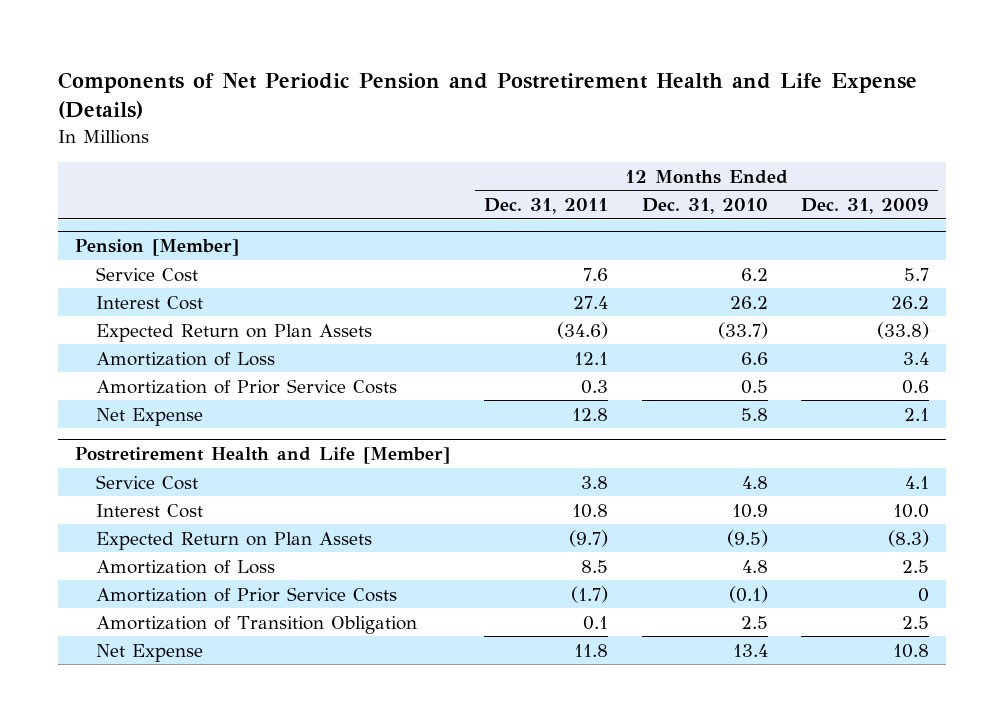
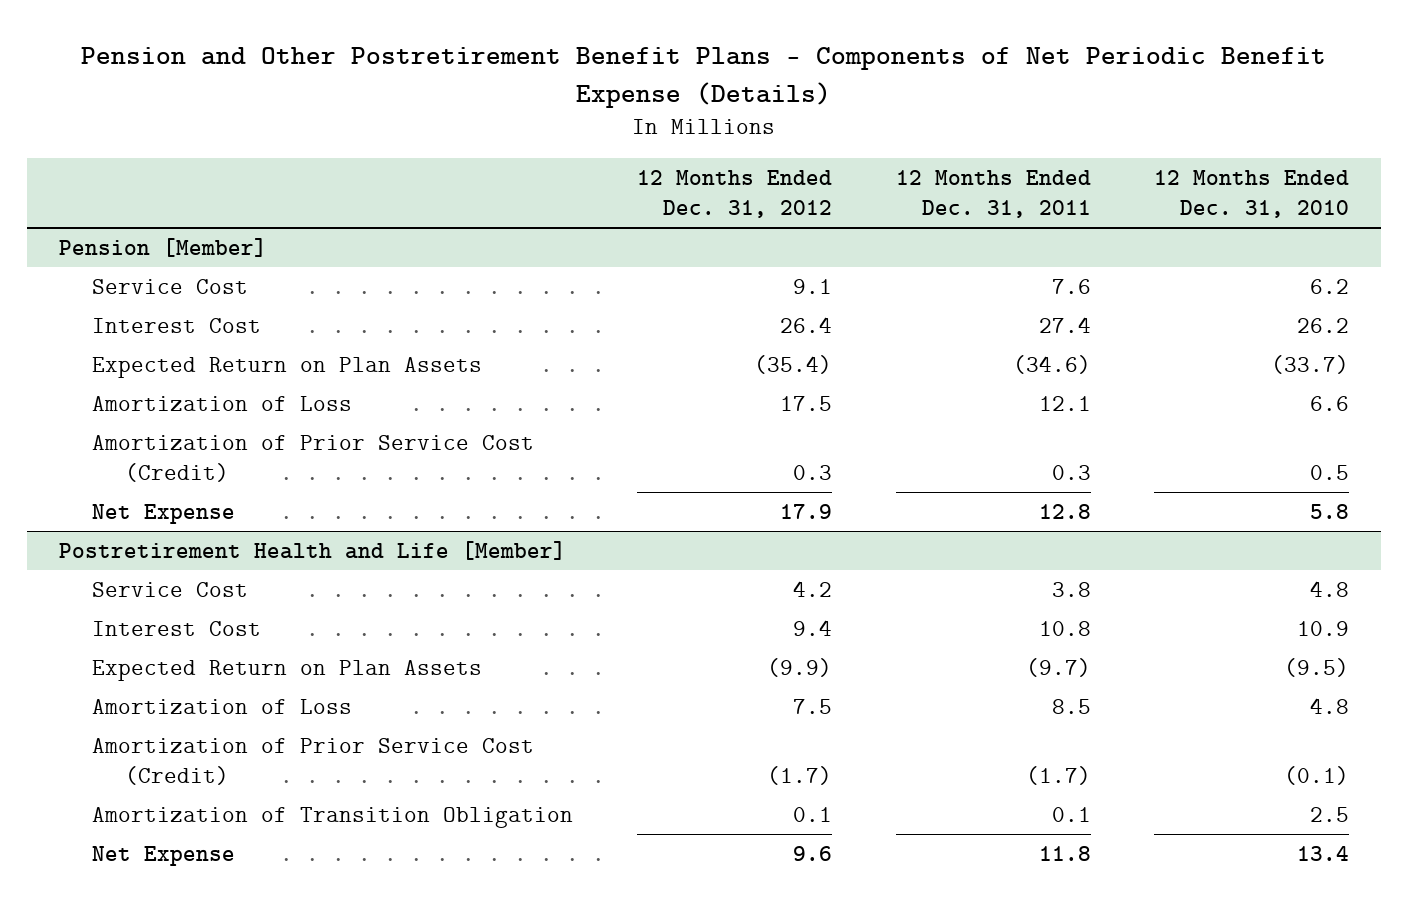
[58,71,918,120] Components of Net Periodic Pension and Postretirement Health and Life Expense (Details) -> [81,47,1327,108] Pension and Other Postretirement Benefit Plans - Components of Net Periodic Benefit Expense (Details)
[801,198,930,215] Dec. 31, 2009 -> none
none -> [636,169,832,218] 12 Months Ended Dec. 31, 2012
[96,378,398,394] Amortization of Prior Service Costs -> [92,434,535,483] Amortization of Prior Service Cost (Credit)
[96,586,398,602] Amortization of Prior Service Costs -> [92,737,535,786] Amortization of Prior Service Cost (Credit)

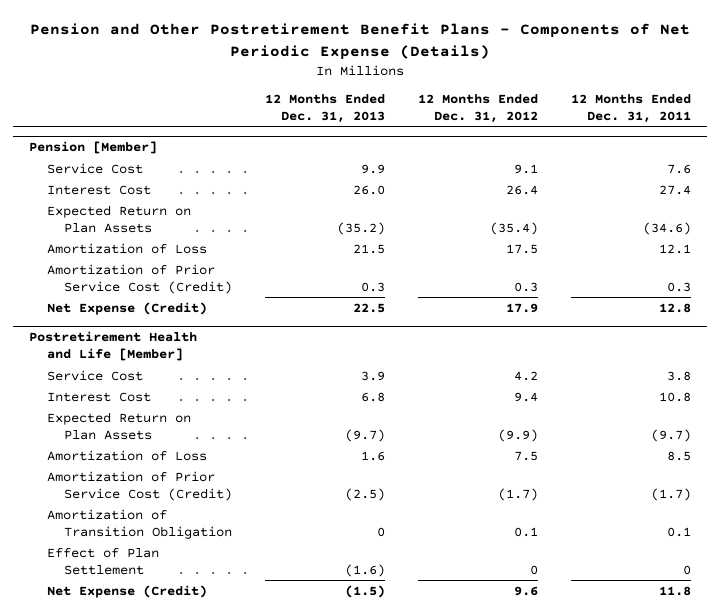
[81,47,1327,108] Pension and Other Postretirement Benefit Plans - Components of Net Periodic Benefit Expense (Details) -> [30,23,691,60] Pension and Other Postretirement Benefit Plans - Components of Net Periodic Expense (Details)
[1154,169,1350,218] 12 Months Ended Dec. 31, 2010 -> none
none -> [265,94,386,124] 12 Months Ended Dec. 31, 2013
[92,503,236,524] Net Expense -> [46,301,207,315] Net Expense (Credit)
none -> [46,547,159,575] Effect of Plan Settlement
[92,845,236,866] Net Expense -> [46,584,207,598] Net Expense (Credit)

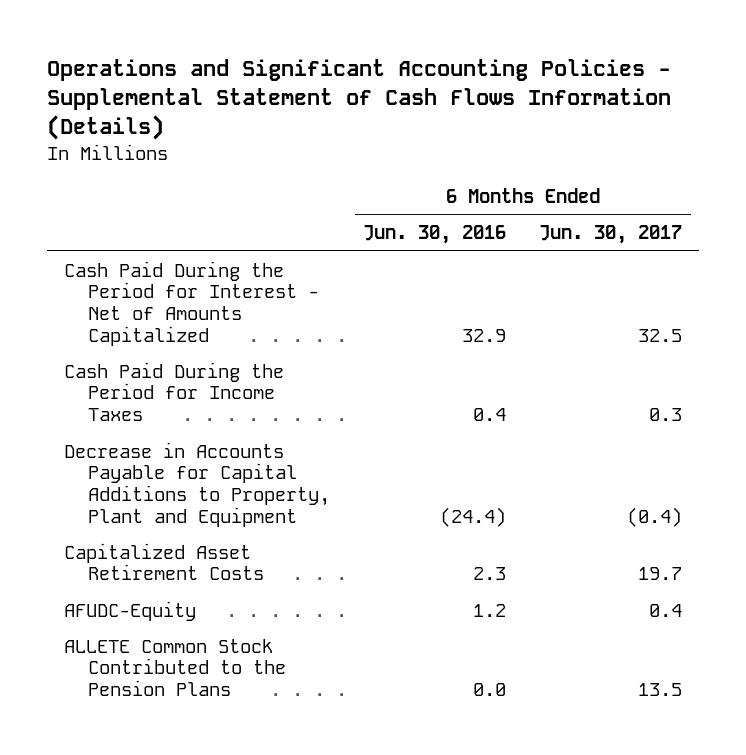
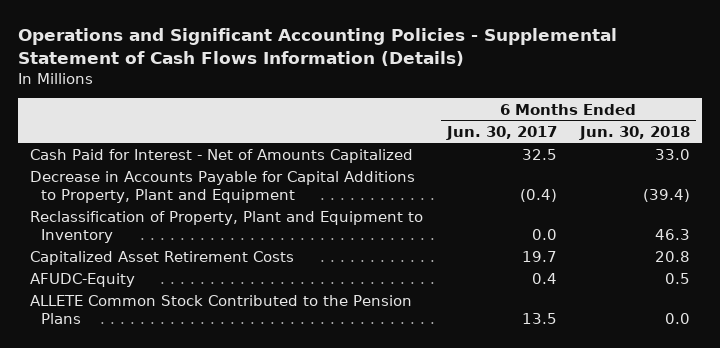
[363,225,507,245] Jun. 30, 2016 -> none
none -> [579,125,691,140] Jun. 30, 2018
[63,361,284,422] Cash Paid During the Period for Income Taxes -> none
[63,260,319,346] Cash Paid During the Period for Interest - Net of Amounts Capitalized -> [30,149,414,164] Cash Paid for Interest - Net of Amounts Capitalized
none -> [30,211,424,244] Reclassification of Property, Plant and Equipment to Inventory

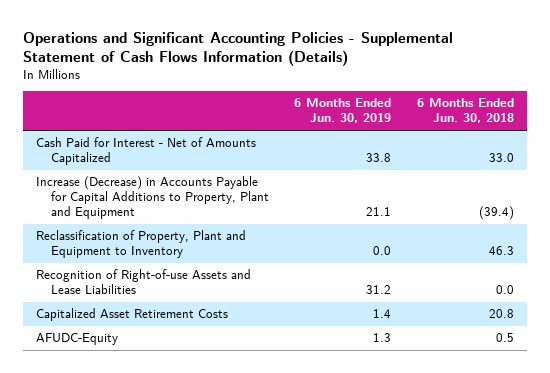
[445,125,557,140] Jun. 30, 2017 -> none
none -> [294,98,392,124] 6 Months Ended Jun. 30, 2019
[30,171,416,204] Decrease in Accounts Payable for Capital Additions to Property, Plant and Equipment -> [36,176,269,220] Increase (Decrease) in Accounts Payable for Capital Additions to Property, Plant and Equipment
none -> [36,269,252,295] Recognition of Right-of-use Assets and Lease Liabilities
[30,295,413,325] ALLETE Common Stock Contributed to the Pension Plans -> none

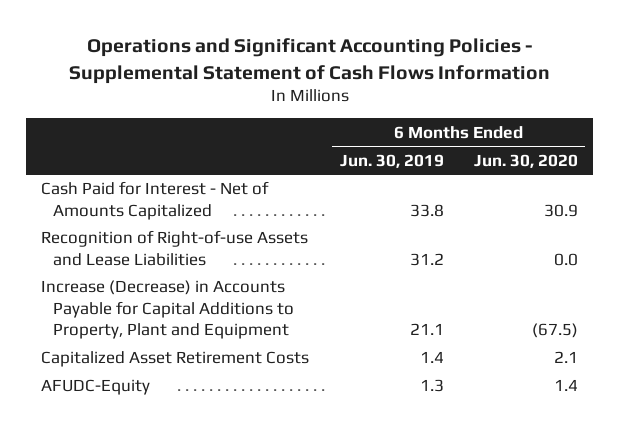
[23,31,454,66] Operations and Significant Accounting Policies - Supplemental Statement of Cash Flows Information (Details) -> [68,38,550,84] Operations and Significant Accounting Policies - Supplemental Statement of Cash Flows Information
[416,98,514,124] 6 Months Ended Jun. 30, 2018 -> none
none -> [473,153,578,168] Jun. 30, 2020
[36,230,247,259] Reclassification of Property, Plant and Equipment to Inventory -> none
[36,176,269,220] Increase (Decrease) in Accounts Payable for Capital Additions to Property, Plant and Equipment -> [41,280,295,340] Increase (Decrease) in Accounts Payable for Capital Additions to Property, Plant and Equipment

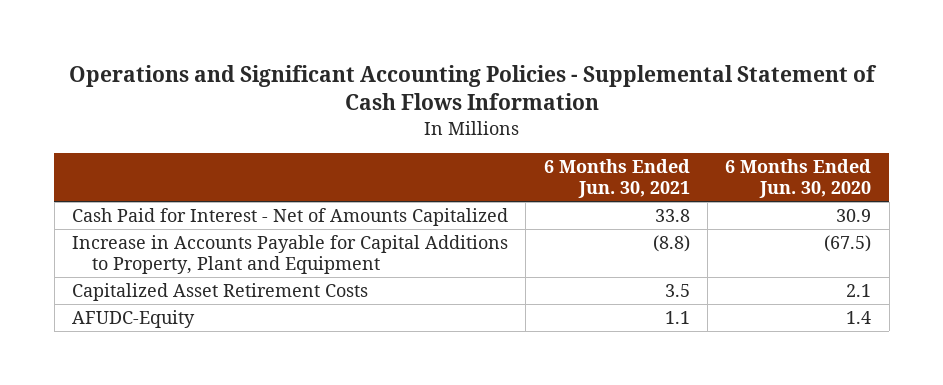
[339,153,444,168] Jun. 30, 2019 -> none
none -> [543,158,690,198] 6 Months Ended Jun. 30, 2021
[41,230,309,266] Recognition of Right-of-use Assets and Lease Liabilities -> none
[41,280,295,340] Increase (Decrease) in Accounts Payable for Capital Additions to Property, Plant and Equipment -> [71,235,508,275] Increase in Accounts Payable for Capital Additions to Property, Plant and Equipment

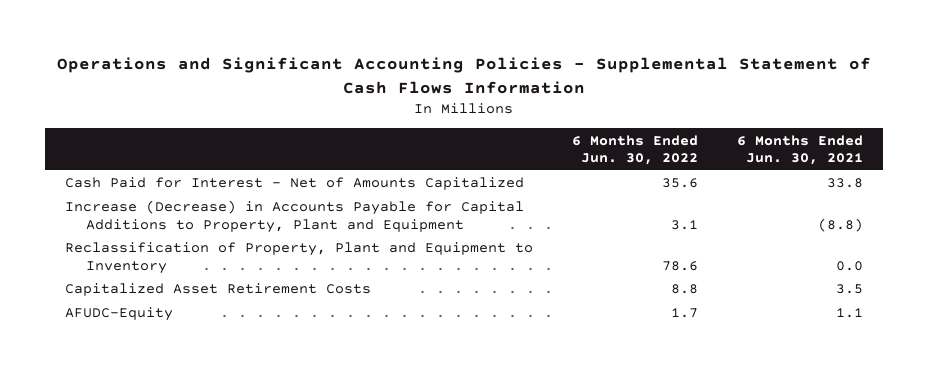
[725,158,872,198] 6 Months Ended Jun. 30, 2020 -> none
none -> [572,134,699,166] 6 Months Ended Jun. 30, 2022
[71,235,508,275] Increase in Accounts Payable for Capital Additions to Property, Plant and Equipment -> [65,200,525,233] Increase (Decrease) in Accounts Payable for Capital Additions to Property, Plant and Equipment
none -> [65,242,534,274] Reclassification of Property, Plant and Equipment to Inventory

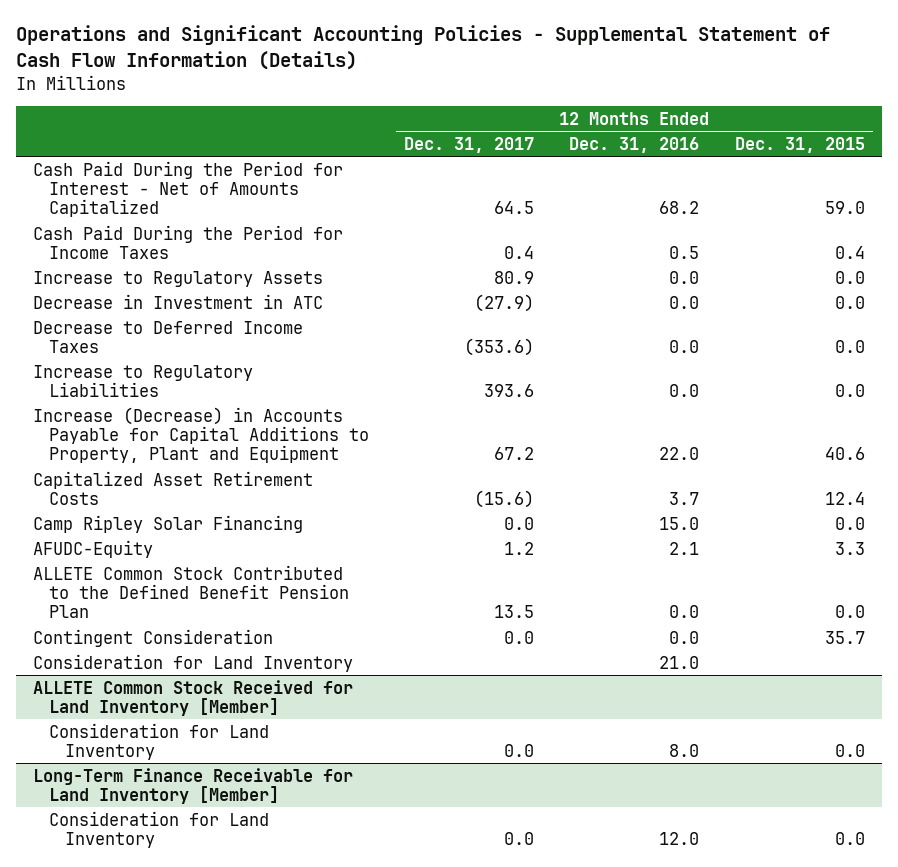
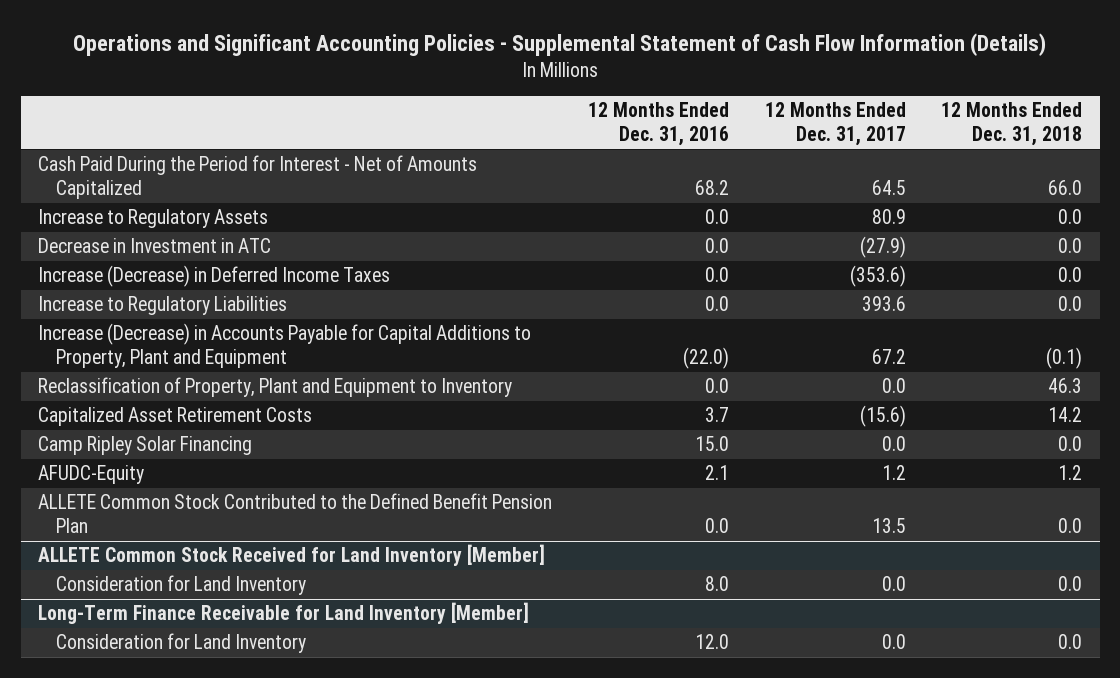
[734,136,865,153] Dec. 31, 2015 -> none
none -> [941,102,1083,147] 12 Months Ended Dec. 31, 2018
[33,224,344,259] Cash Paid During the Period for Income Taxes -> none
[33,320,304,353] Decrease to Deferred Income Taxes -> [38,265,391,288] Increase (Decrease) in Deferred Income Taxes
[659,447,700,461] 22.0 -> [682,347,729,370] (22.0)
none -> [38,377,513,398] Reclassification of Property, Plant and Equipment to Inventory
[33,628,274,647] Contingent Consideration -> none
[33,653,354,672] Consideration for Land Inventory -> none

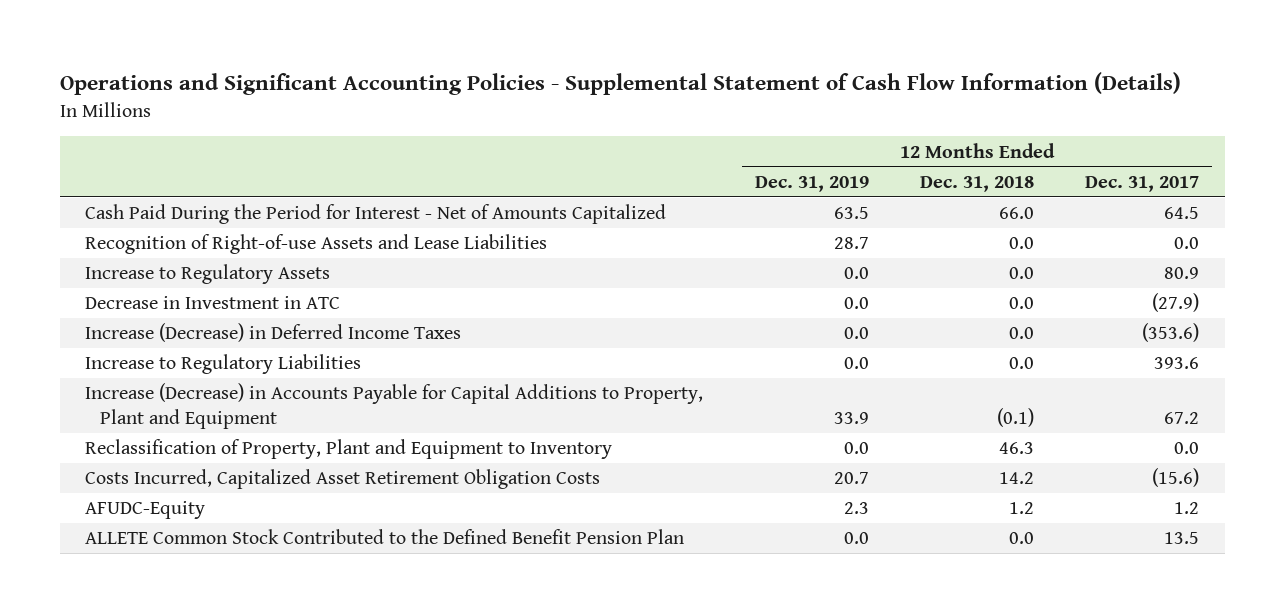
[587,102,729,147] 12 Months Ended Dec. 31, 2016 -> none
none -> [754,175,869,192] Dec. 31, 2019
none -> [85,234,548,255] Recognition of Right-of-use Assets and Lease Liabilities
[38,436,253,456] Camp Ripley Solar Financing -> none
[38,407,313,427] Capitalized Asset Retirement Costs -> [85,469,601,490] Costs Incurred, Capitalized Asset Retirement Obligation Costs
[38,544,546,567] ALLETE Common Stock Received for Land Inventory [Member] -> none
[56,575,307,596] Consideration for Land Inventory -> none
[38,602,530,625] Long-Term Finance Receivable for Land Inventory [Member] -> none
[56,633,307,654] Consideration for Land Inventory -> none

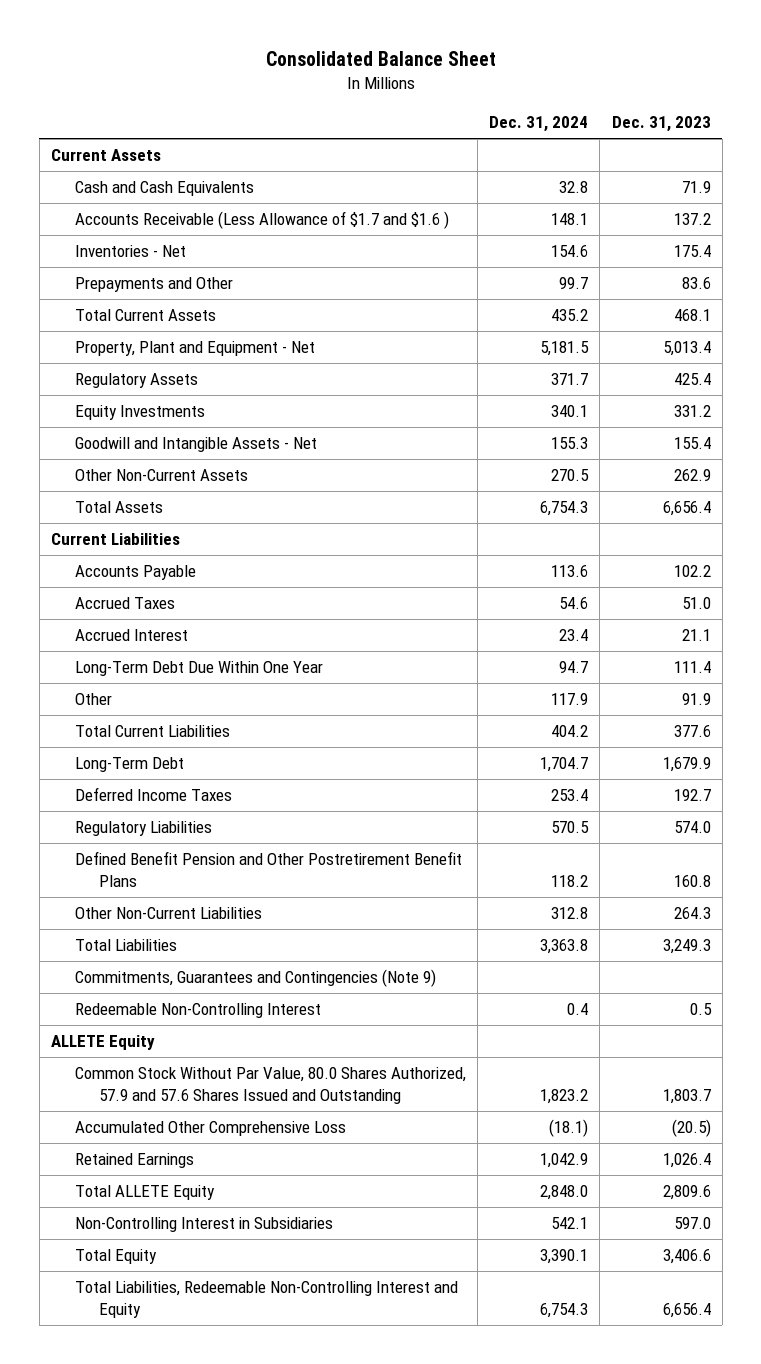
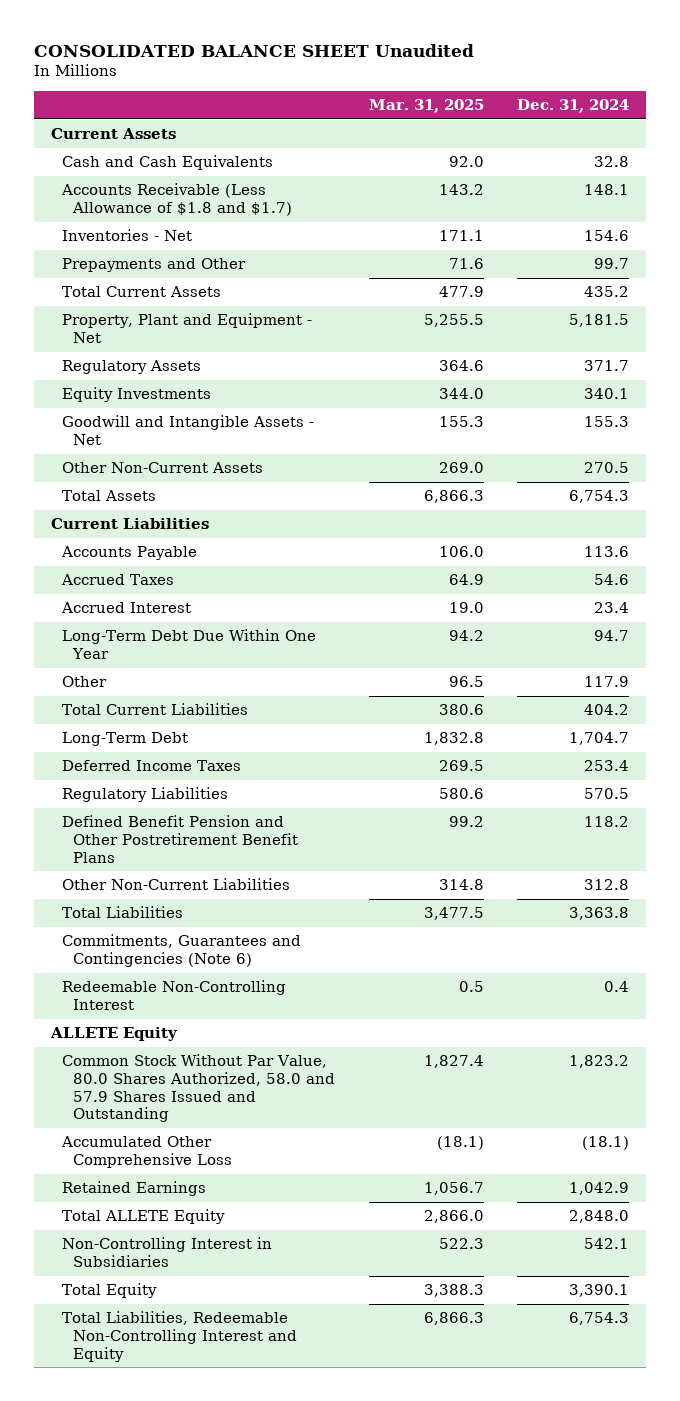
[265,50,496,66] Consolidated Balance Sheet -> [34,43,475,57] CONSOLIDATED BALANCE SHEET Unaudited
[611,116,711,133] Dec. 31, 2023 -> none
none -> [368,98,484,113] Mar. 31, 2025
[74,211,449,230] Accounts Receivable (Less Allowance of $1.7 and $1.6 ) -> [61,183,293,216] Accounts Receivable (Less Allowance of $1.8 and $1.7)
[74,969,436,988] Commitments, Guarantees and Contingencies (Note 9) -> [62,934,302,967] Commitments, Guarantees and Contingencies (Note 6)
[74,1067,466,1104] Common Stock Without Par Value, 80.0 Shares Authorized, 57.9 and 57.6 Shares Issued and Outstanding -> [62,1054,336,1123] Common Stock Without Par Value, 80.0 Shares Authorized, 58.0 and 57.9 Shares Issued and Outstanding

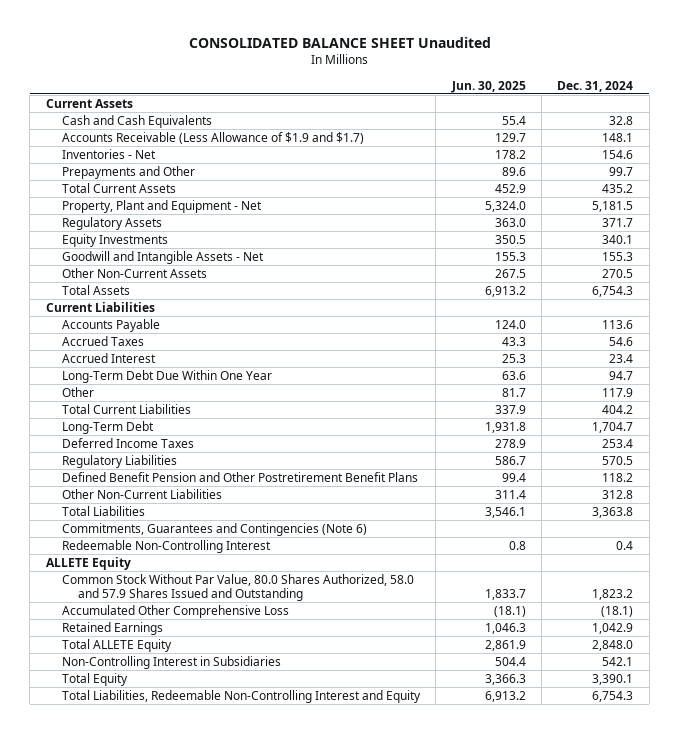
[368,98,484,113] Mar. 31, 2025 -> none
none -> [450,80,526,93] Jun. 30, 2025
[61,183,293,216] Accounts Receivable (Less Allowance of $1.8 and $1.7) -> [61,132,364,145] Accounts Receivable (Less Allowance of $1.9 and $1.7)

